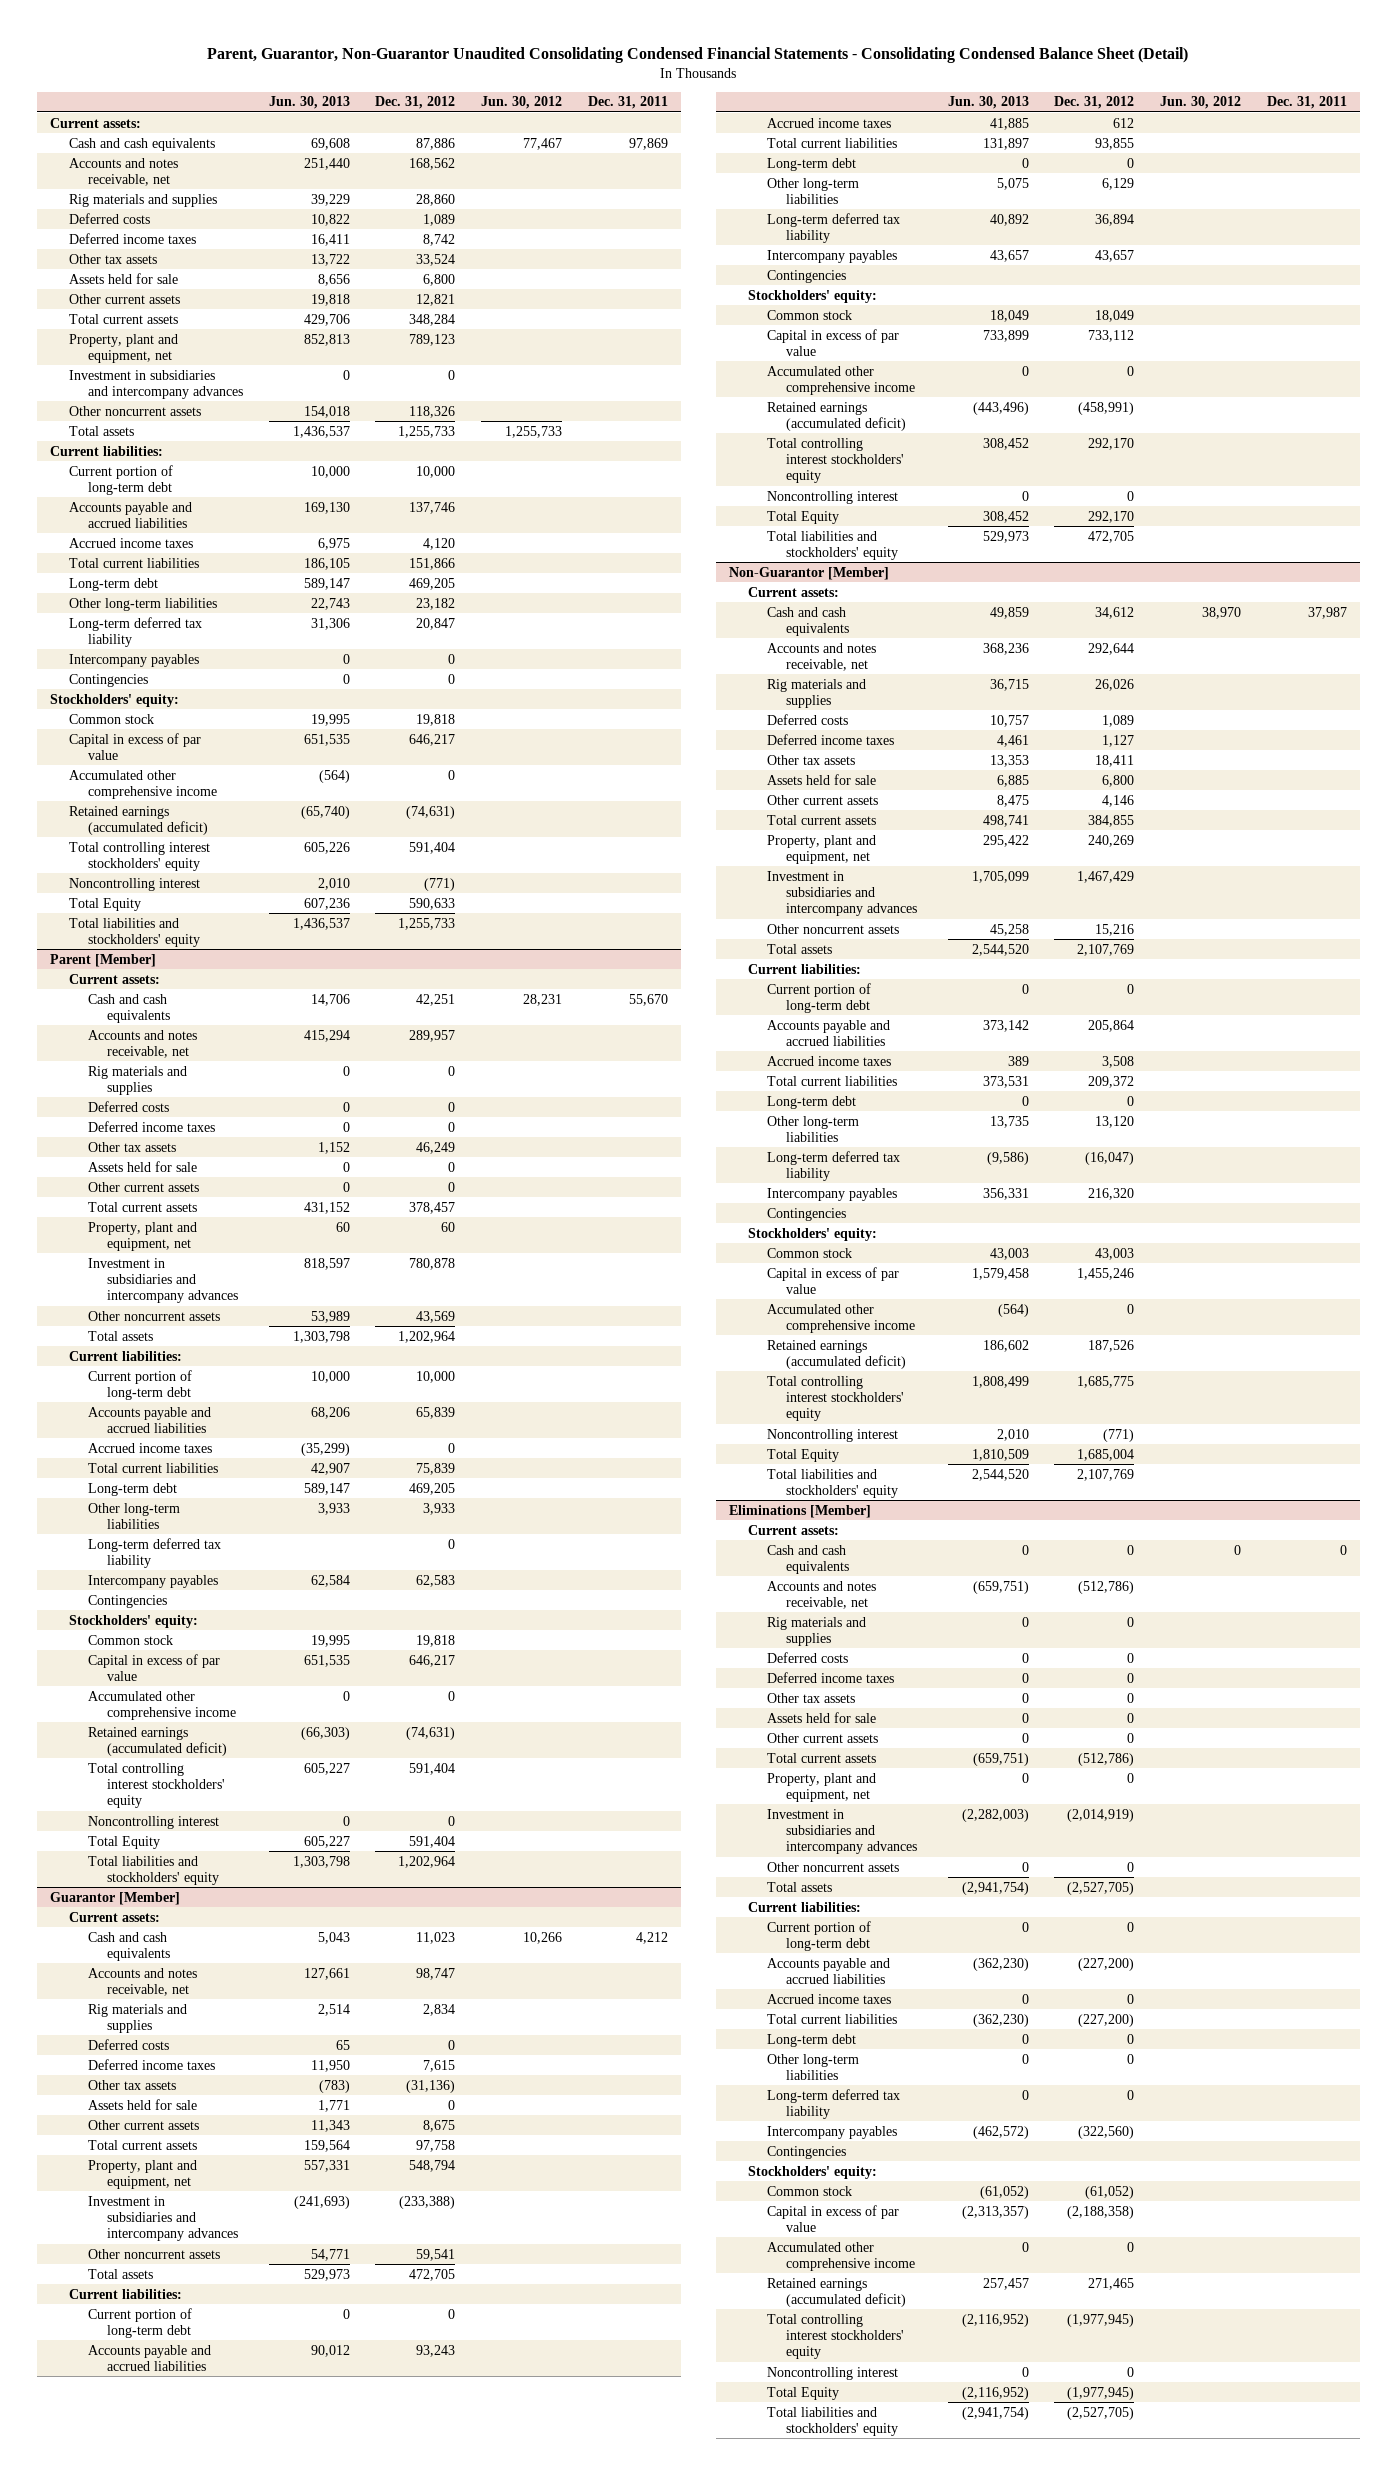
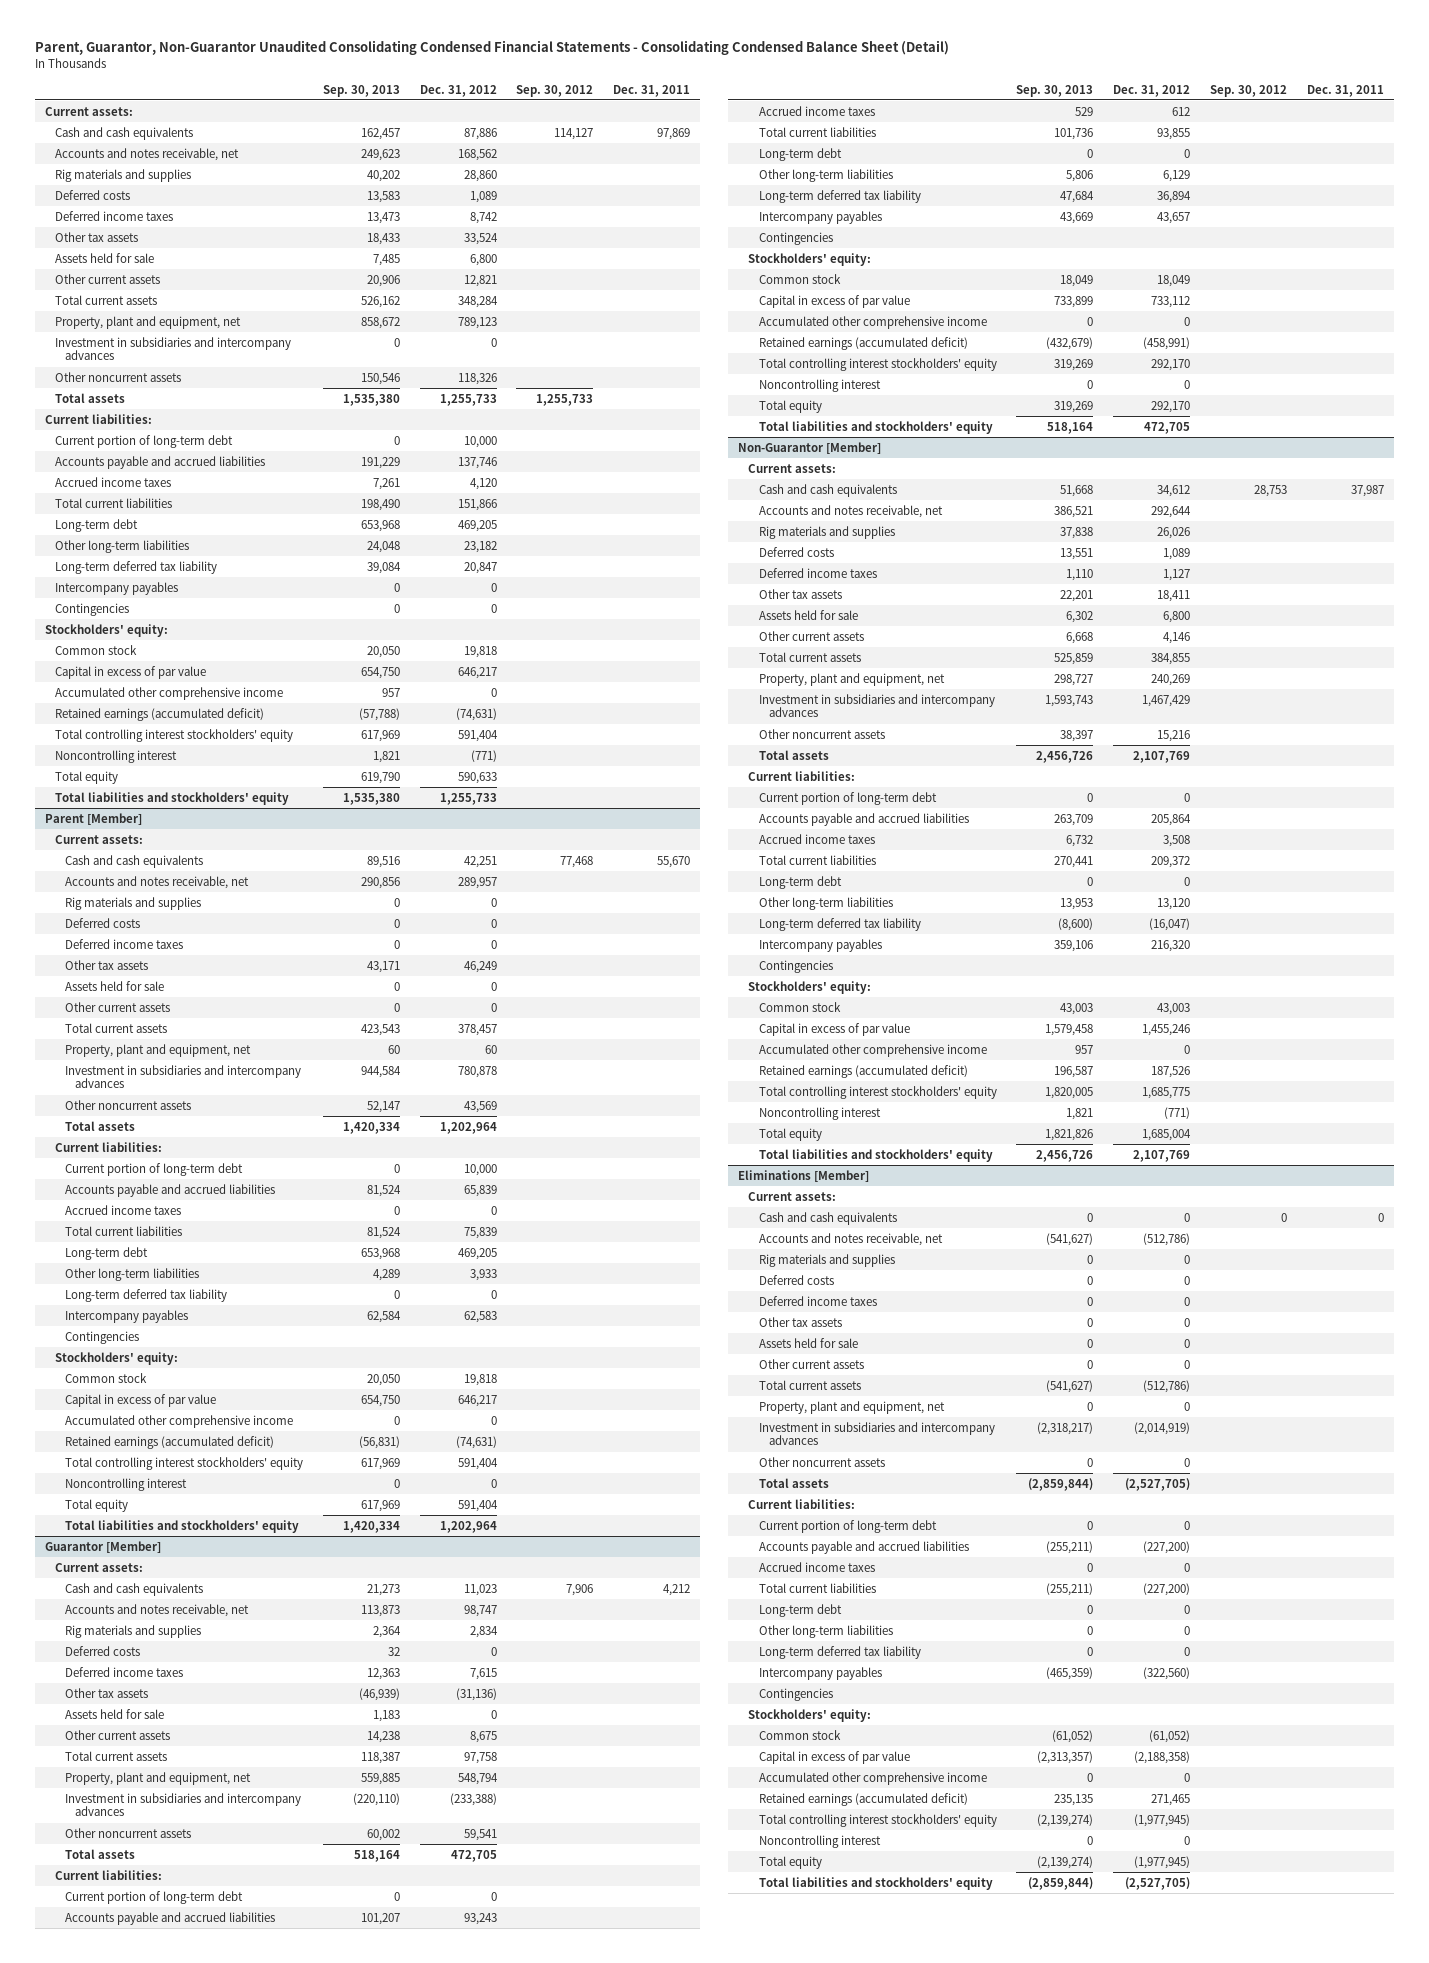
[268,96,350,110] Jun. 30, 2013 -> none
[481,96,563,110] Jun. 30, 2012 -> none
none -> [322,84,400,97] Sep. 30, 2013
none -> [516,84,594,97] Sep. 30, 2012
[68,897,141,911] Total Equity -> [54,770,118,784] Total equity
[88,1835,161,1849] Total Equity -> [65,1498,129,1512] Total equity
[766,510,839,524] Total Equity -> [758,399,822,413] Total equity
[766,1448,839,1462] Total Equity -> [758,1127,822,1141] Total equity
[766,2386,839,2400] Total Equity -> [758,1855,822,1869] Total equity

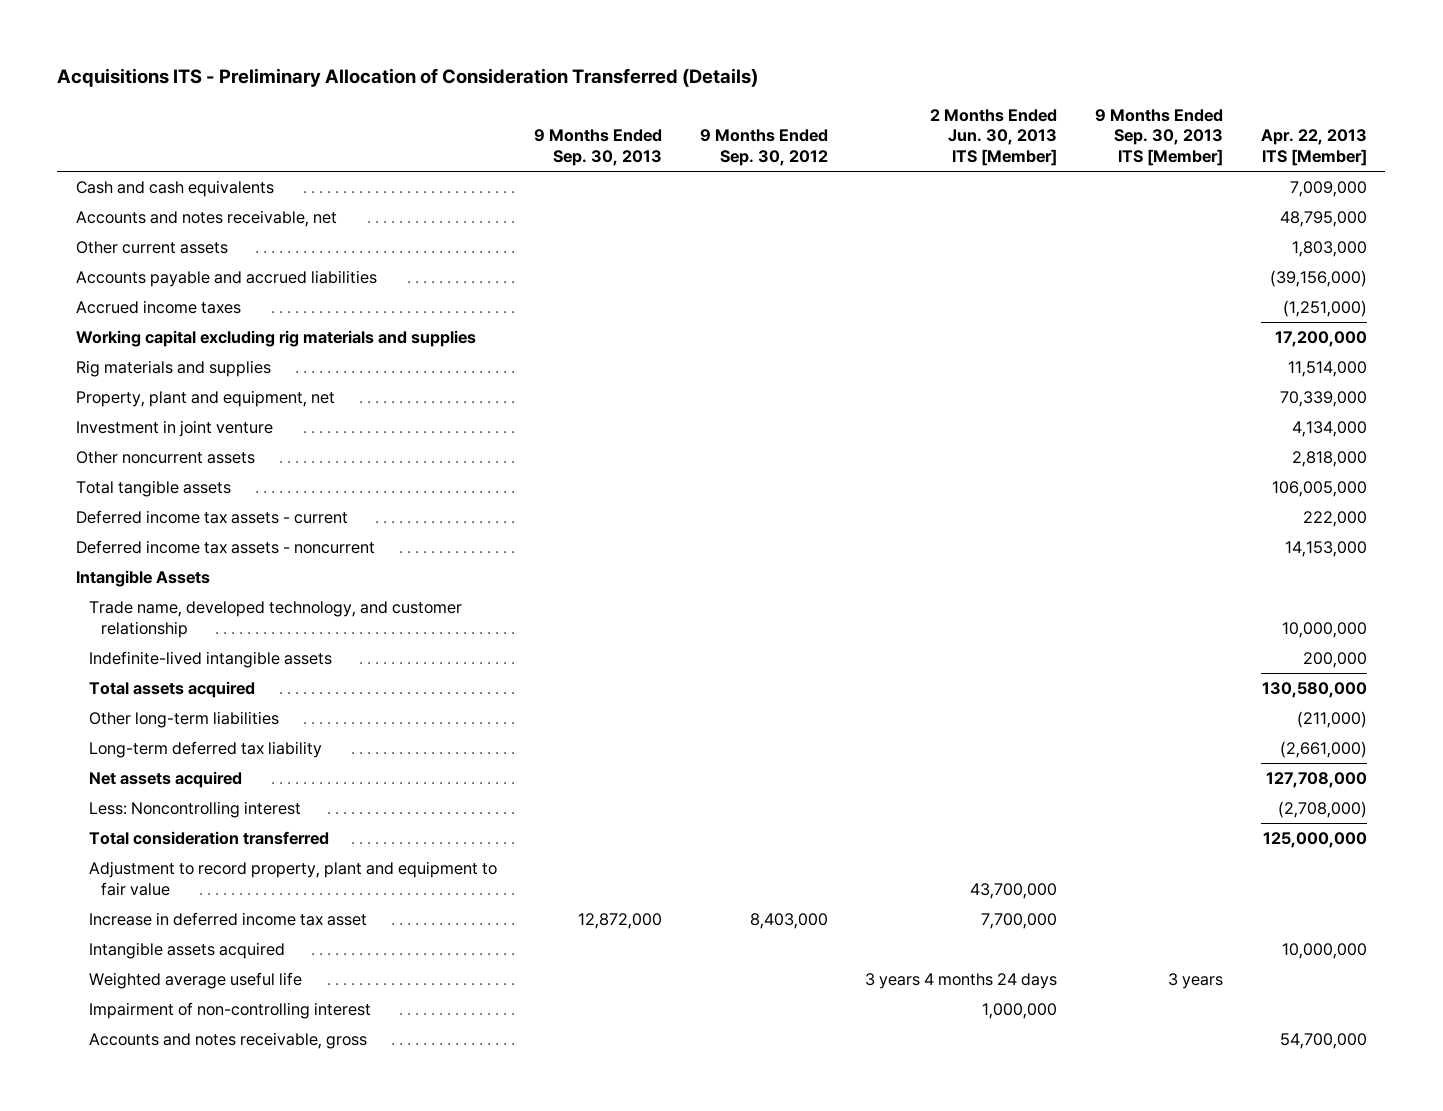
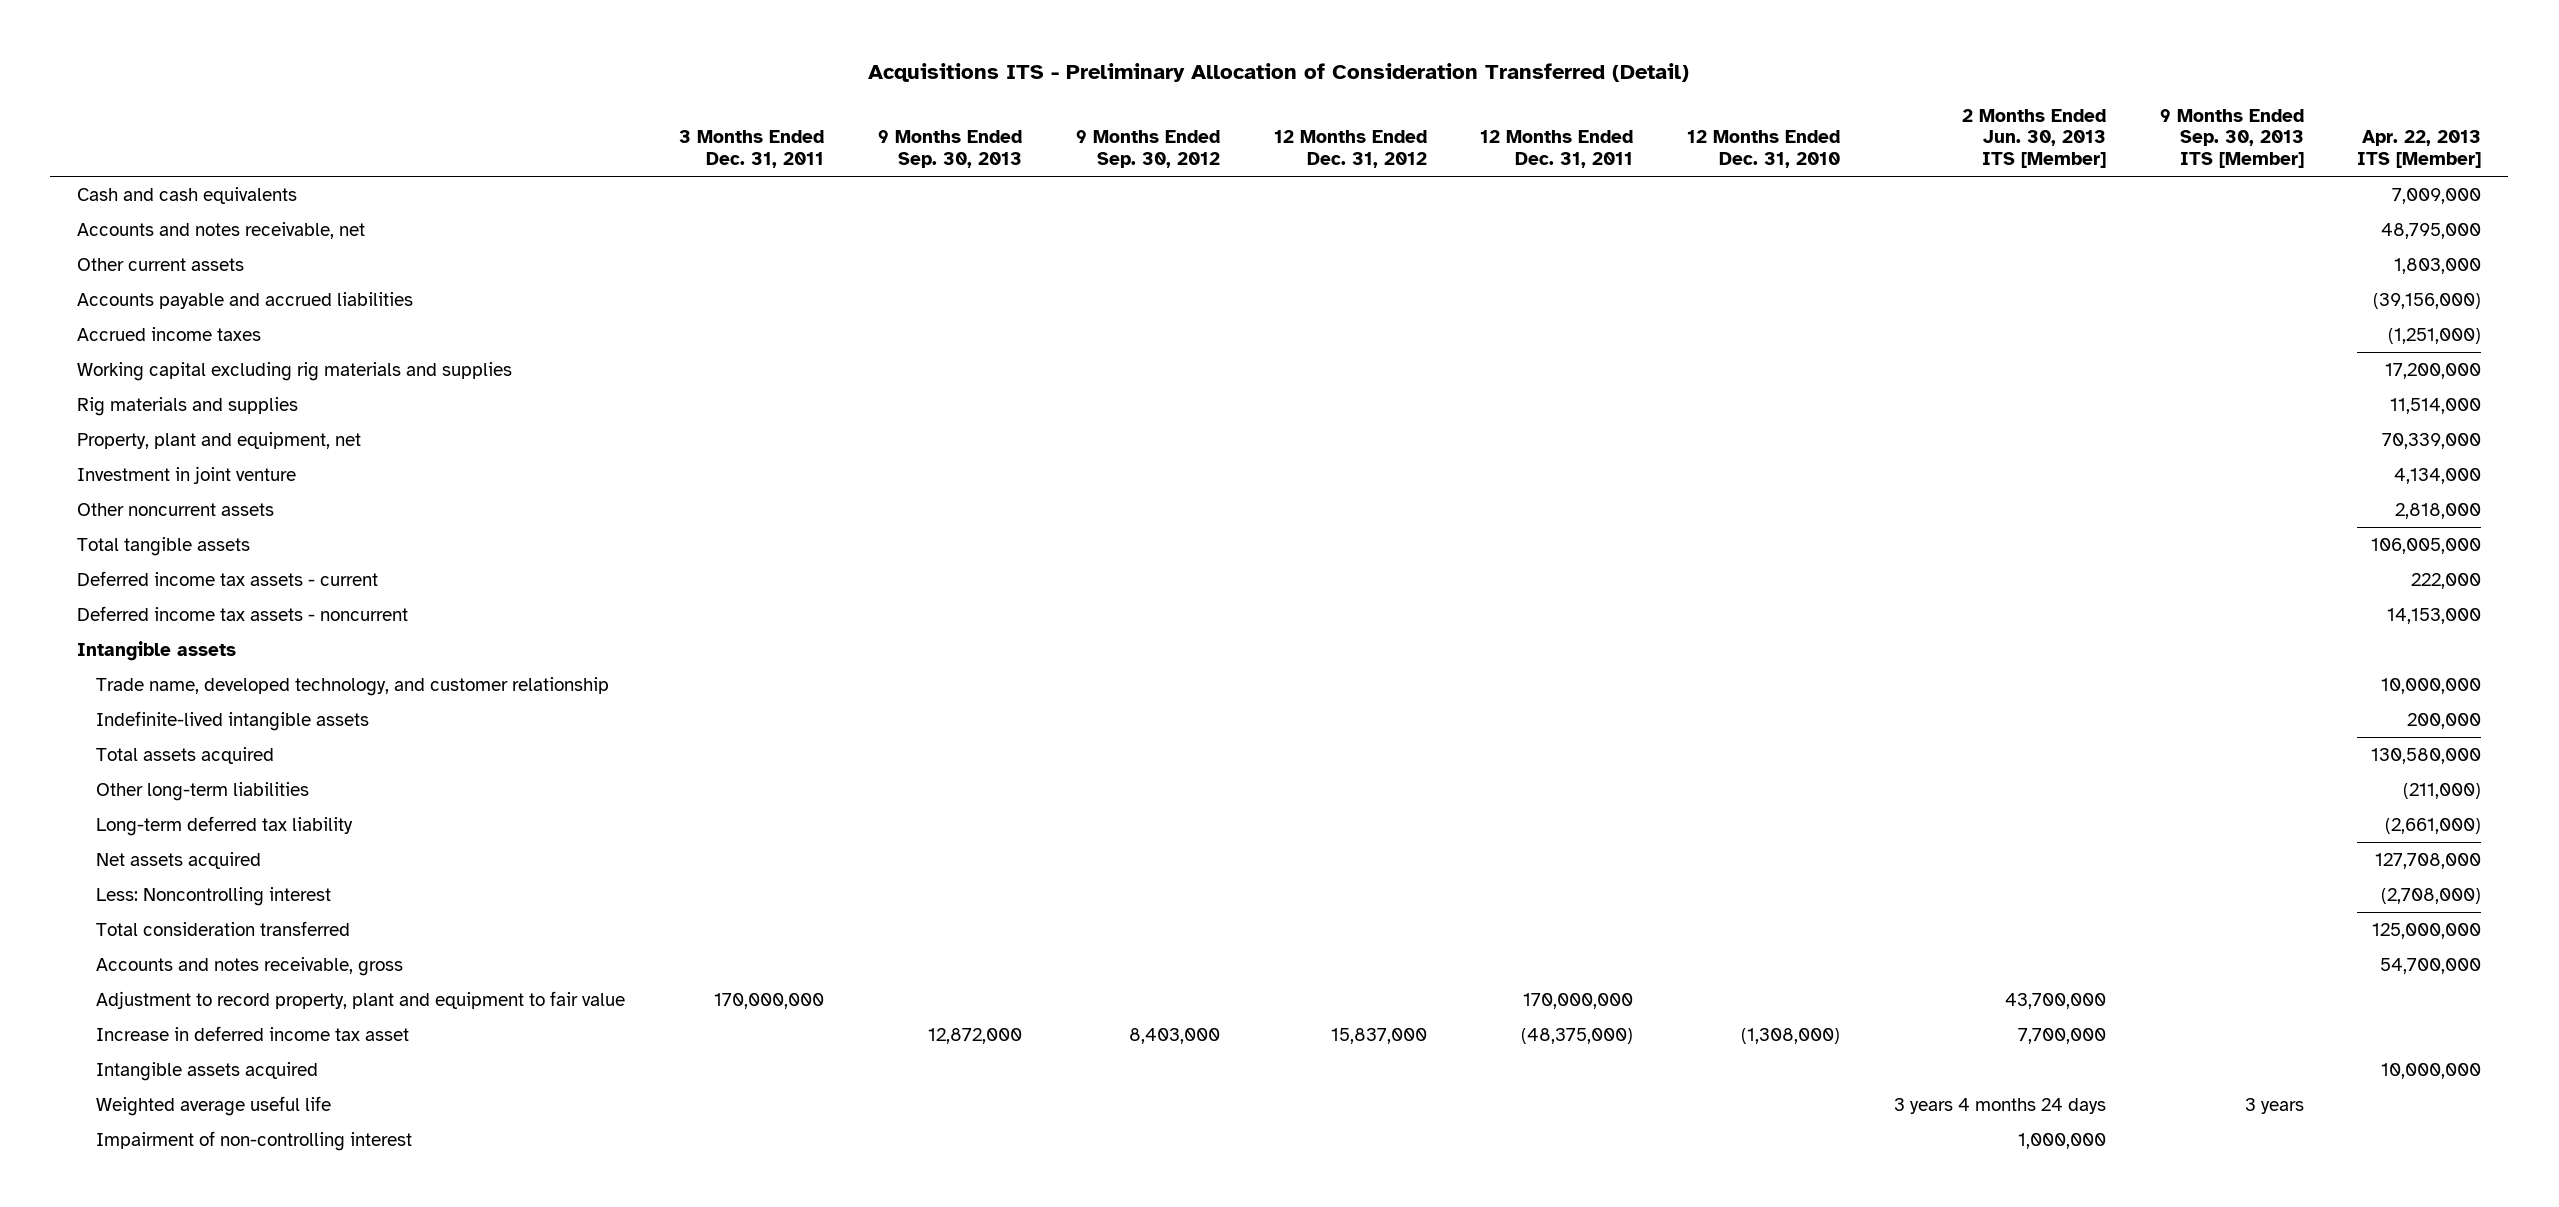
[57,68,759,88] Acquisitions ITS - Preliminary Allocation of Consideration Transferred (Details) -> [868,63,1690,83] Acquisitions ITS - Preliminary Allocation of Consideration Transferred (Detail)
none -> [679,130,825,169] 3 Months Ended Dec. 31, 2011
none -> [1273,130,1427,169] 12 Months Ended Dec. 31, 2012
none -> [1480,130,1634,169] 12 Months Ended Dec. 31, 2011
none -> [1687,130,1841,169] 12 Months Ended Dec. 31, 2010
[75,570,210,588] Intangible Assets -> [77,640,237,661] Intangible assets
[88,1032,367,1050] Accounts and notes receivable, gross -> [96,956,404,976] Accounts and notes receivable, gross

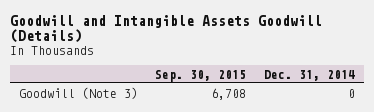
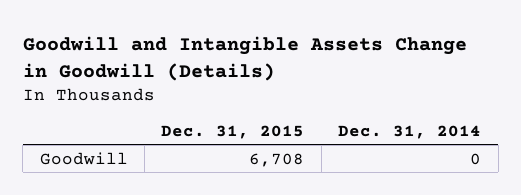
[9,14,322,44] Goodwill and Intangible Assets Goodwill (Details) -> [22,35,467,81] Goodwill and Intangible Assets Change in Goodwill (Details)
[155,69,247,82] Sep. 30, 2015 -> none
none -> [161,124,305,139] Dec. 31, 2015
[18,86,138,99] Goodwill (Note 3) -> [39,151,128,165] Goodwill

